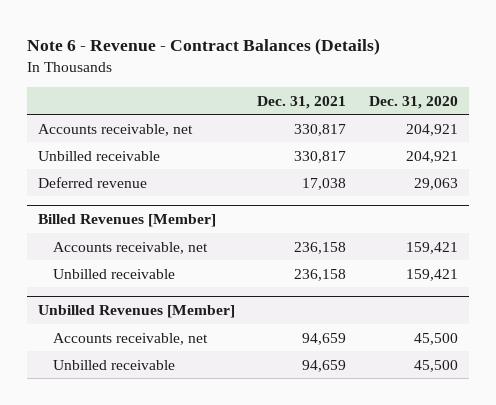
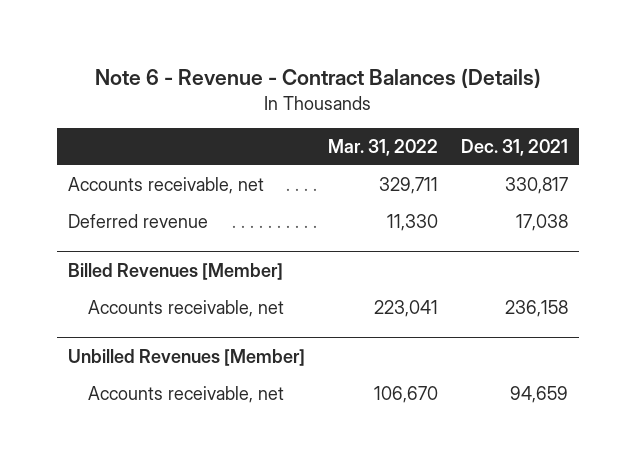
[368,95,458,109] Dec. 31, 2020 -> none
none -> [327,138,438,156] Mar. 31, 2022
[38,150,161,161] Unbilled receivable -> none
[53,268,176,279] Unbilled receivable -> none
[53,359,176,370] Unbilled receivable -> none

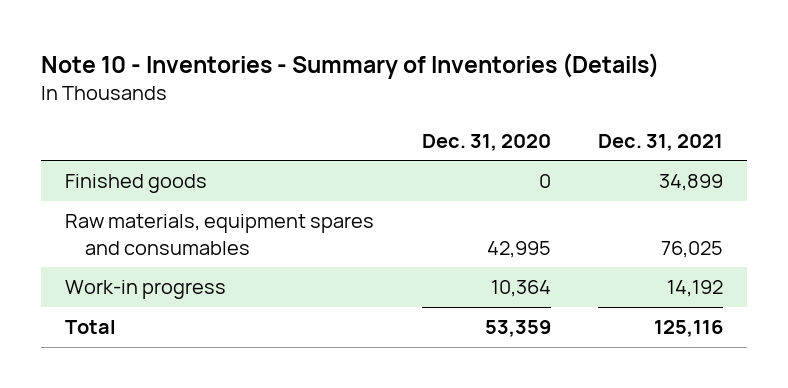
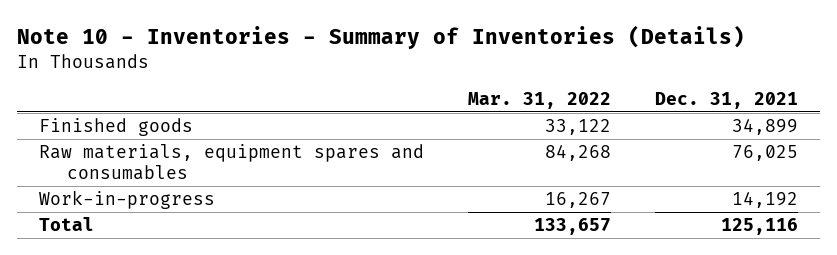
[421,133,551,151] Dec. 31, 2020 -> none
none -> [468,91,612,109] Mar. 31, 2022
[65,280,227,300] Work-in progress -> [38,190,215,210] Work-in-progress

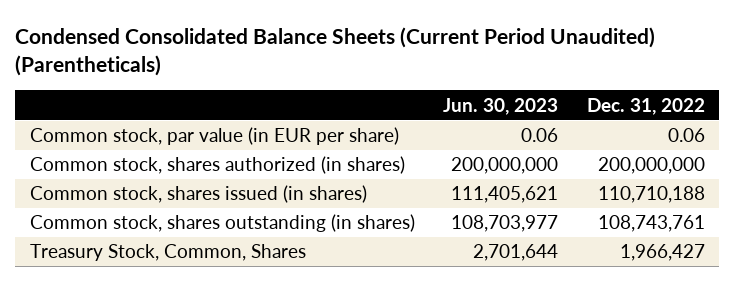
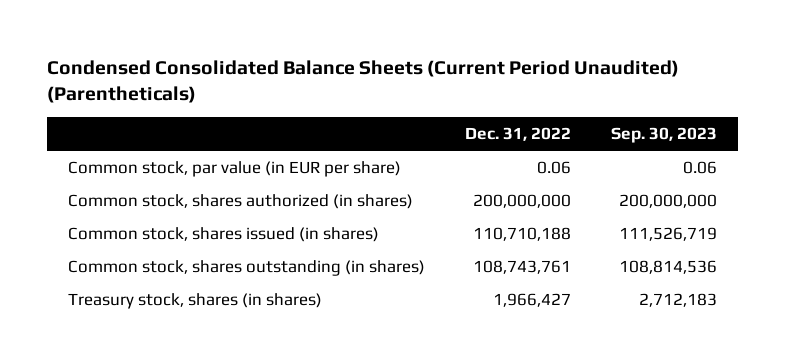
[443,97,559,115] Jun. 30, 2023 -> none
none -> [611,127,718,144] Sep. 30, 2023
[29,244,306,262] Treasury Stock, Common, Shares -> [67,293,322,310] Treasury stock, shares (in shares)

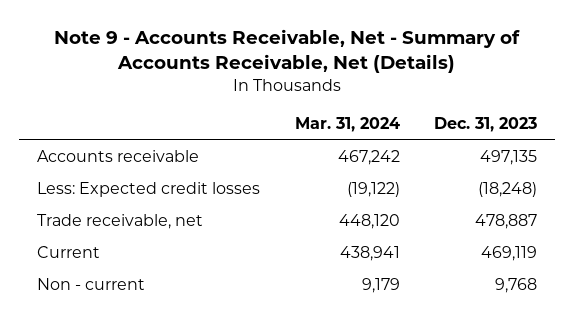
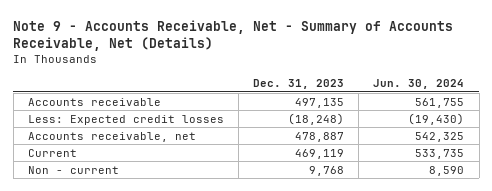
[294,116,400,132] Mar. 31, 2024 -> none
none -> [373,78,465,89] Jun. 30, 2024
[36,213,203,229] Trade receivable, net -> [27,131,196,142] Accounts receivable, net

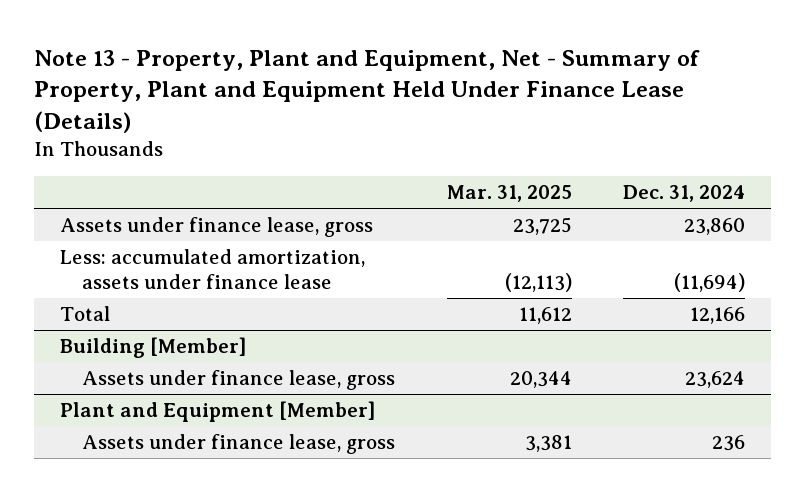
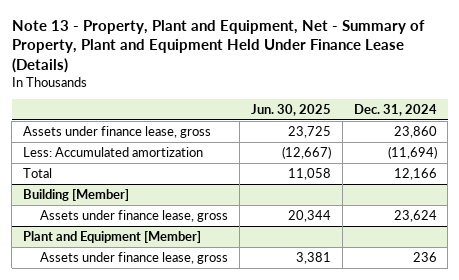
[446,185,572,203] Mar. 31, 2025 -> none
none -> [251,104,332,117] Jun. 30, 2025
[59,249,365,290] Less: accumulated amortization, assets under finance lease -> [22,146,203,157] Less: Accumulated amortization

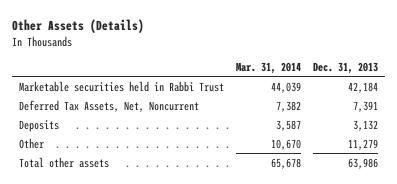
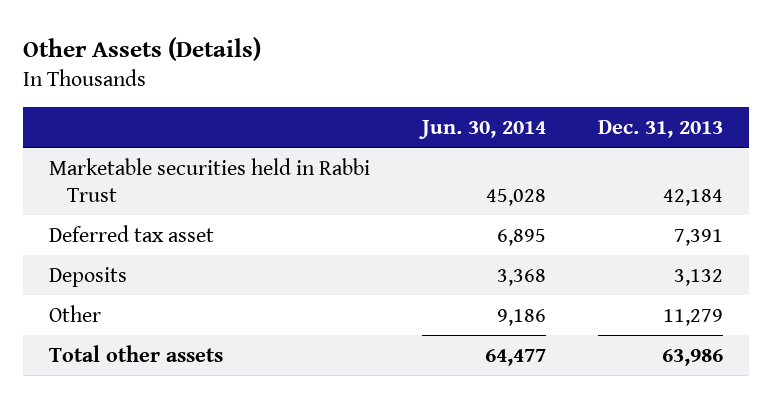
[236,61,302,74] Mar. 31, 2014 -> none
none -> [418,120,547,140] Jun. 30, 2014
[18,99,199,112] Deferred Tax Assets, Net, Noncurrent -> [49,224,215,242] Deferred tax asset

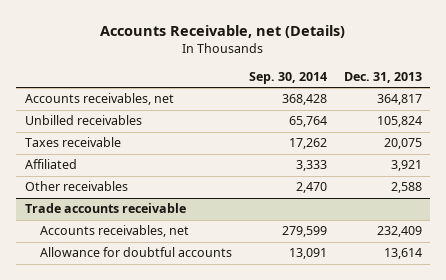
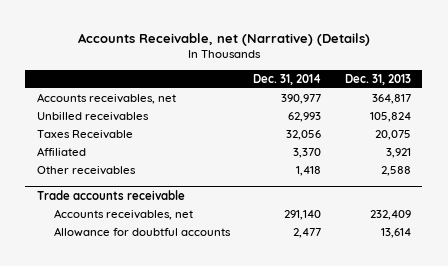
[100,24,346,38] Accounts Receivable, net (Details) -> [77,32,370,46] Accounts Receivable, net (Narrative) (Details)
[248,71,327,84] Sep. 30, 2014 -> none
none -> [253,73,322,85] Dec. 31, 2014
[24,137,121,148] Taxes receivable -> [37,130,134,140] Taxes Receivable

